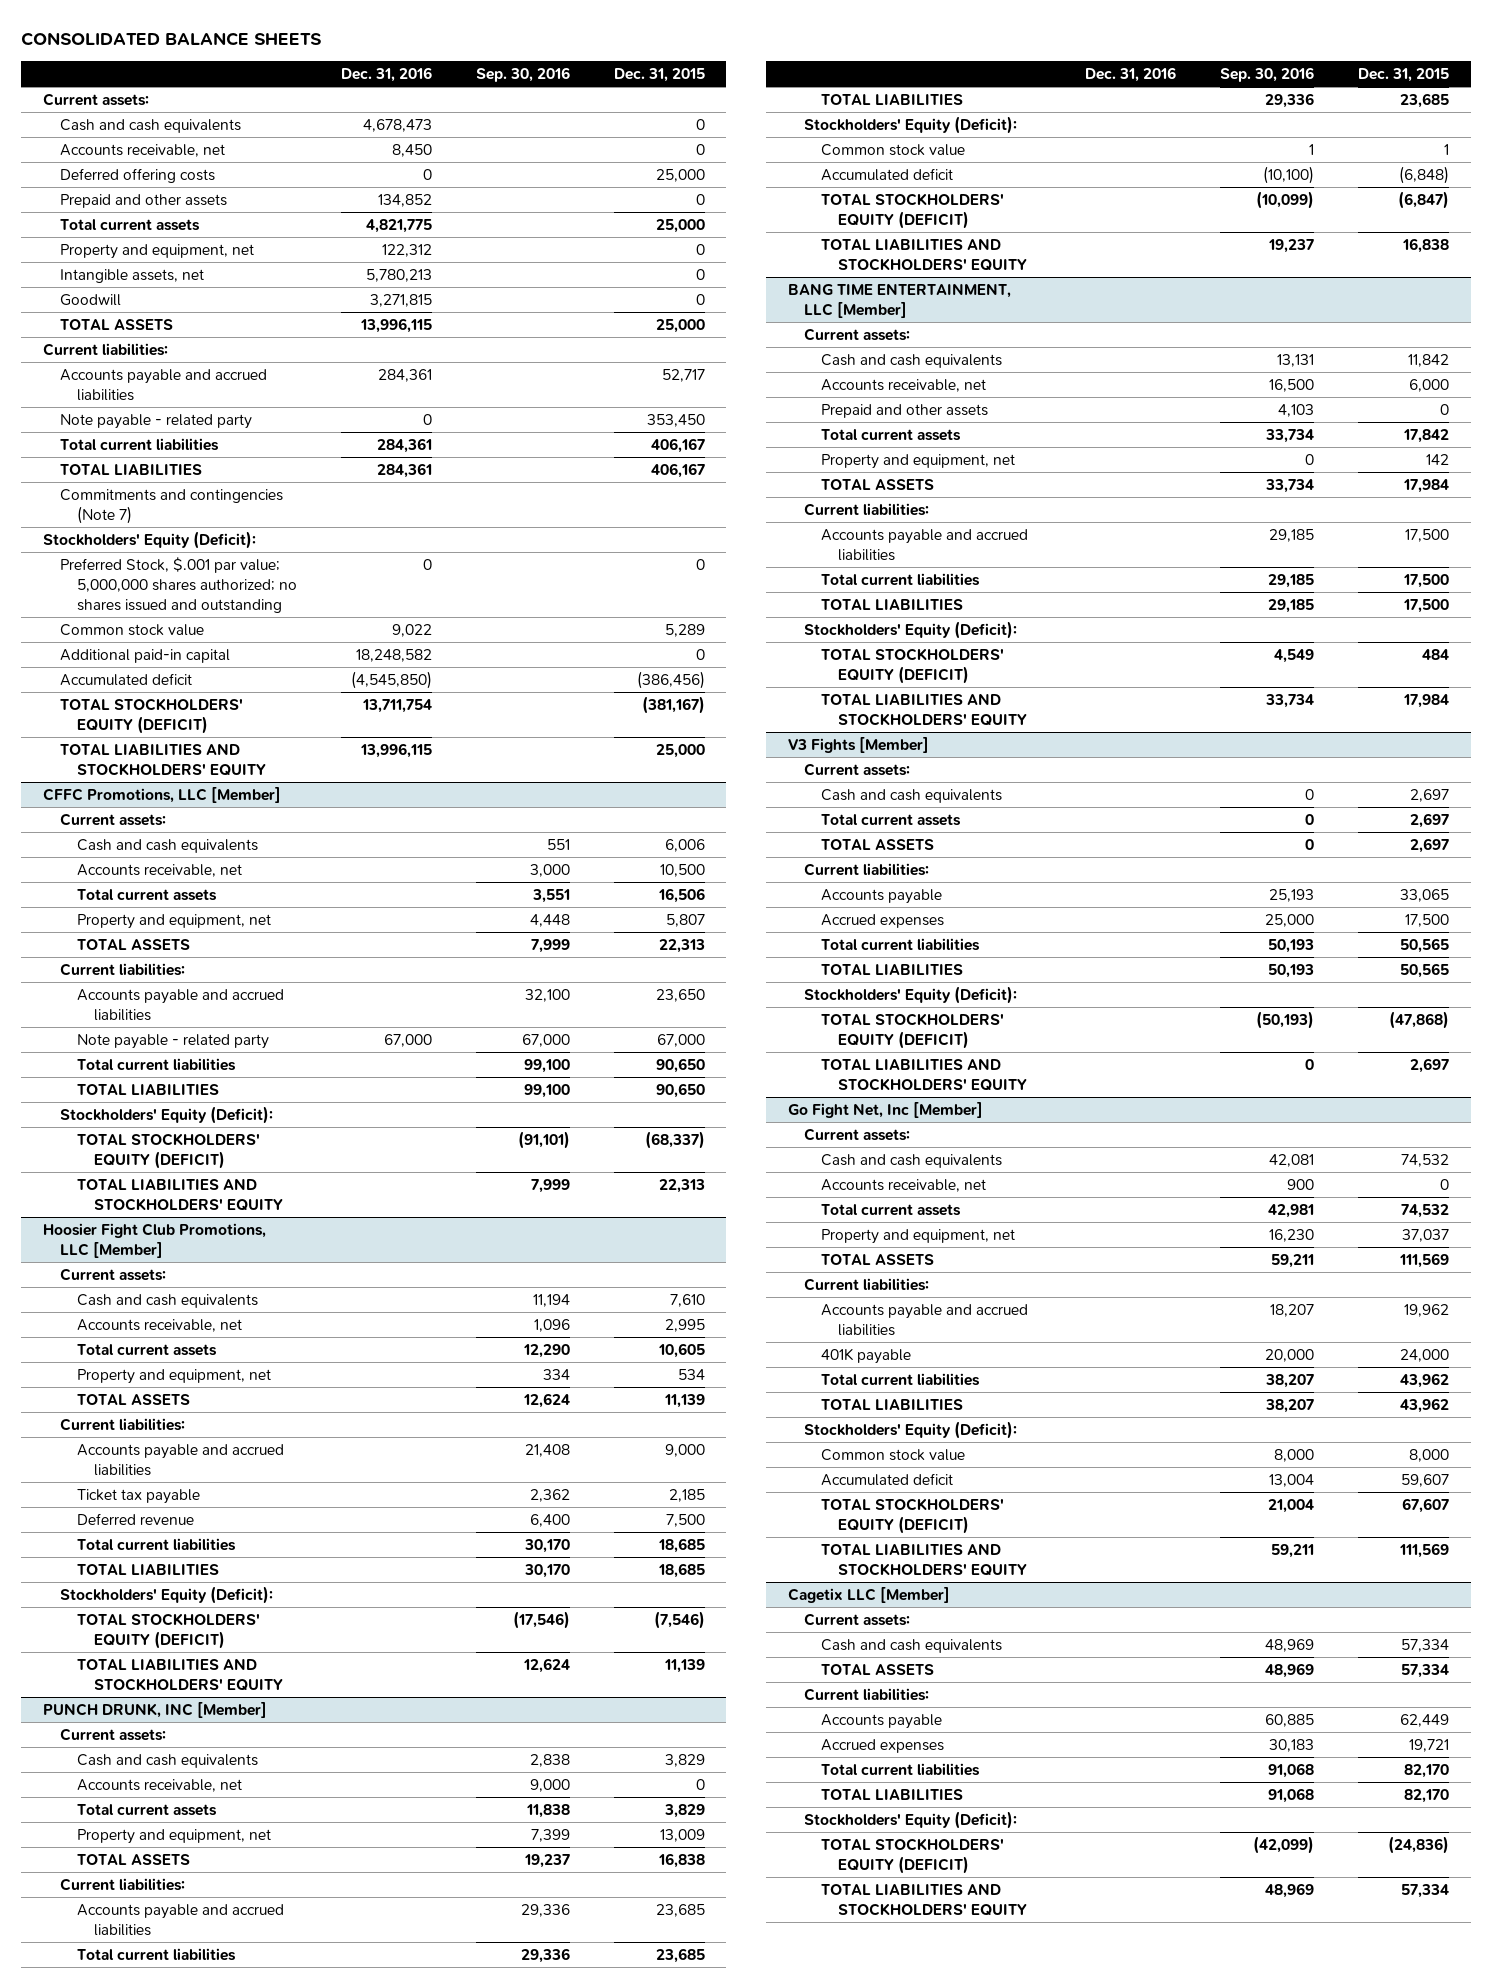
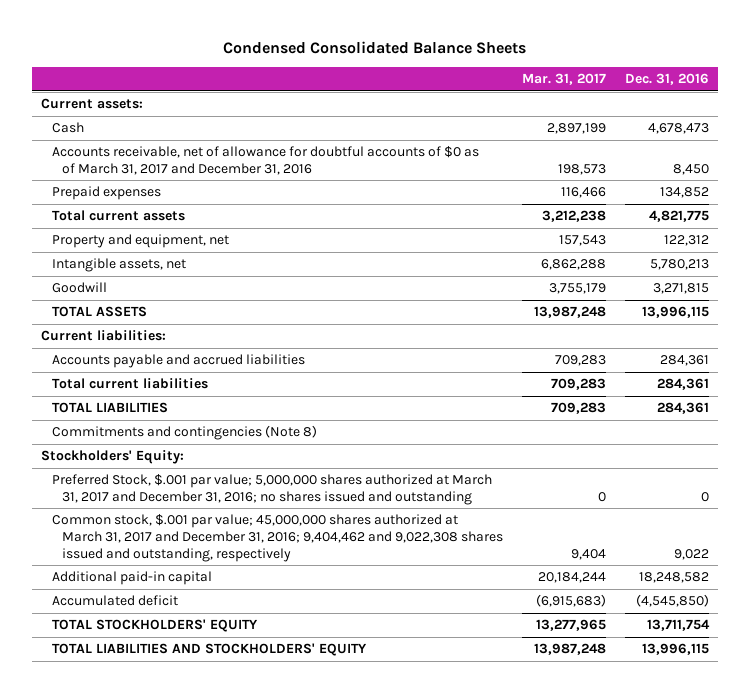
[21,32,323,47] CONSOLIDATED BALANCE SHEETS -> [222,41,526,55] Condensed Consolidated Balance Sheets
[475,67,570,83] Sep. 30, 2016 -> none
[613,68,705,83] Dec. 31, 2015 -> none
none -> [521,73,606,86] Mar. 31, 2017
[59,168,215,184] Deferred offering costs -> none
[59,119,241,134] Cash and cash equivalents -> [51,122,84,134] Cash
[59,144,225,158] Accounts receivable, net -> [51,146,479,175] Accounts receivable, net of allowance for doubtful accounts of $0 as of March 31, 2017 and December 31, 2016
[59,194,227,209] Prepaid and other assets -> [51,186,161,201] Prepaid expenses
[59,414,252,430] Note payable - related party -> none
[59,489,283,525] Commitments and contingencies (Note 7) -> [51,425,317,441] Commitments and contingencies (Note 8)
[43,531,257,550] Stockholders' Equity (Deficit): -> [41,450,185,465] Stockholders' Equity:
[59,557,297,614] Preferred Stock, $.001 par value; 5,000,000 shares authorized; no shares issued and outstanding -> [51,474,492,505] Preferred Stock, $.001 par value; 5,000,000 shares authorized at March 31, 2017 and December 31, 2016; no shares issued and outstanding
[59,624,204,637] Common stock value -> [51,514,504,562] Common stock, $.001 par value; 45,000,000 shares authorized at March 31, 2017 and December 31, 2016; 9,404,462 and 9,022,308 shares issued and outstanding, respectively
[59,698,243,735] TOTAL STOCKHOLDERS' EQUITY (DEFICIT) -> [51,619,258,633] TOTAL STOCKHOLDERS' EQUITY
[43,787,282,804] CFFC Promotions, LLC [Member] -> none
[59,813,166,827] Current assets: -> none
[76,839,258,854] Cash and cash equivalents -> none
[76,864,242,878] Accounts receivable, net -> none
[76,889,217,902] Total current assets -> none
[76,914,271,930] Property and equipment, net -> none
[76,939,190,951] TOTAL ASSETS -> none
[59,963,185,977] Current liabilities: -> none
[76,989,284,1022] Accounts payable and accrued liabilities -> none
[76,1034,269,1050] Note payable - related party -> none
[76,1058,236,1072] Total current liabilities -> none
[76,1084,219,1096] TOTAL LIABILITIES -> none
[59,1106,273,1125] Stockholders' Equity (Deficit): -> none
[76,1133,260,1170] TOTAL STOCKHOLDERS' EQUITY (DEFICIT) -> none
[76,1179,283,1212] TOTAL LIABILITIES AND STOCKHOLDERS' EQUITY -> none
[43,1223,267,1259] Hoosier Fight Club Promotions, LLC [Member] -> none
[59,1268,166,1282] Current assets: -> none
[76,1294,258,1309] Cash and cash equivalents -> none
[76,1319,242,1333] Accounts receivable, net -> none
[76,1344,217,1357] Total current assets -> none
[76,1369,271,1385] Property and equipment, net -> none
[76,1394,190,1406] TOTAL ASSETS -> none
[59,1418,185,1432] Current liabilities: -> none
[76,1444,284,1477] Accounts payable and accrued liabilities -> none
[76,1489,200,1505] Ticket tax payable -> none
[76,1513,194,1526] Deferred revenue -> none
[76,1538,236,1552] Total current liabilities -> none
[76,1564,219,1576] TOTAL LIABILITIES -> none
[59,1586,273,1605] Stockholders' Equity (Deficit): -> none
[76,1613,260,1650] TOTAL STOCKHOLDERS' EQUITY (DEFICIT) -> none
[76,1659,283,1692] TOTAL LIABILITIES AND STOCKHOLDERS' EQUITY -> none
[43,1702,268,1719] PUNCH DRUNK, INC [Member] -> none
[59,1728,166,1742] Current assets: -> none
[76,1754,258,1769] Cash and cash equivalents -> none
[76,1779,242,1793] Accounts receivable, net -> none
[76,1804,217,1817] Total current assets -> none
[76,1829,271,1845] Property and equipment, net -> none
[76,1854,190,1866] TOTAL ASSETS -> none
[59,1878,185,1892] Current liabilities: -> none
[76,1904,284,1937] Accounts payable and accrued liabilities -> none
[76,1948,236,1962] Total current liabilities -> none
[821,94,964,106] TOTAL LIABILITIES -> none
[804,116,1018,135] Stockholders' Equity (Deficit): -> none
[821,144,966,157] Common stock value -> none
[821,168,954,182] Accumulated deficit -> none
[821,193,1005,230] TOTAL STOCKHOLDERS' EQUITY (DEFICIT) -> none
[821,239,1028,272] TOTAL LIABILITIES AND STOCKHOLDERS' EQUITY -> none
[787,284,1011,319] BANG TIME ENTERTAINMENT, LLC [Member] -> none
[804,328,911,342] Current assets: -> none
[821,354,1003,369] Cash and cash equivalents -> none
[821,379,987,393] Accounts receivable, net -> none
[821,404,989,419] Prepaid and other assets -> none
[821,429,962,442] Total current assets -> none
[821,454,1016,470] Property and equipment, net -> none
[821,479,935,491] TOTAL ASSETS -> none
[804,503,930,517] Current liabilities: -> none
[821,529,1029,562] Accounts payable and accrued liabilities -> none
[821,573,981,587] Total current liabilities -> none
[821,599,964,611] TOTAL LIABILITIES -> none
[804,621,1018,640] Stockholders' Equity (Deficit): -> none
[821,648,1005,685] TOTAL STOCKHOLDERS' EQUITY (DEFICIT) -> none
[821,694,1028,727] TOTAL LIABILITIES AND STOCKHOLDERS' EQUITY -> none
[787,737,929,754] V3 Fights [Member] -> none
[804,763,911,777] Current assets: -> none
[821,789,1003,804] Cash and cash equivalents -> none
[821,814,962,827] Total current assets -> none
[821,839,935,851] TOTAL ASSETS -> none
[804,863,930,877] Current liabilities: -> none
[821,889,943,905] Accounts payable -> none
[821,914,945,929] Accrued expenses -> none
[821,938,981,952] Total current liabilities -> none
[821,964,964,976] TOTAL LIABILITIES -> none
[804,986,1018,1005] Stockholders' Equity (Deficit): -> none
[821,1013,1005,1050] TOTAL STOCKHOLDERS' EQUITY (DEFICIT) -> none
[821,1059,1028,1092] TOTAL LIABILITIES AND STOCKHOLDERS' EQUITY -> none
[787,1102,983,1119] Go Fight Net, Inc [Member] -> none
[804,1128,911,1142] Current assets: -> none
[821,1154,1003,1169] Cash and cash equivalents -> none
[821,1179,987,1193] Accounts receivable, net -> none
[821,1204,962,1217] Total current assets -> none
[821,1229,1016,1245] Property and equipment, net -> none
[821,1254,935,1266] TOTAL ASSETS -> none
[804,1278,930,1292] Current liabilities: -> none
[821,1304,1029,1337] Accounts payable and accrued liabilities -> none
[821,1348,912,1365] 401K payable -> none
[821,1373,981,1387] Total current liabilities -> none
[821,1399,964,1411] TOTAL LIABILITIES -> none
[804,1421,1018,1440] Stockholders' Equity (Deficit): -> none
[821,1449,966,1462] Common stock value -> none
[821,1473,954,1487] Accumulated deficit -> none
[821,1498,1005,1535] TOTAL STOCKHOLDERS' EQUITY (DEFICIT) -> none
[821,1544,1028,1577] TOTAL LIABILITIES AND STOCKHOLDERS' EQUITY -> none
[787,1587,950,1604] Cagetix LLC [Member] -> none
[804,1613,911,1627] Current assets: -> none
[821,1639,1003,1654] Cash and cash equivalents -> none
[821,1664,935,1676] TOTAL ASSETS -> none
[804,1688,930,1702] Current liabilities: -> none
[821,1714,943,1730] Accounts payable -> none
[821,1739,945,1754] Accrued expenses -> none
[821,1763,981,1777] Total current liabilities -> none
[821,1789,964,1801] TOTAL LIABILITIES -> none
[804,1811,1018,1830] Stockholders' Equity (Deficit): -> none
[821,1838,1005,1875] TOTAL STOCKHOLDERS' EQUITY (DEFICIT) -> none
[821,1884,1028,1917] TOTAL LIABILITIES AND STOCKHOLDERS' EQUITY -> none

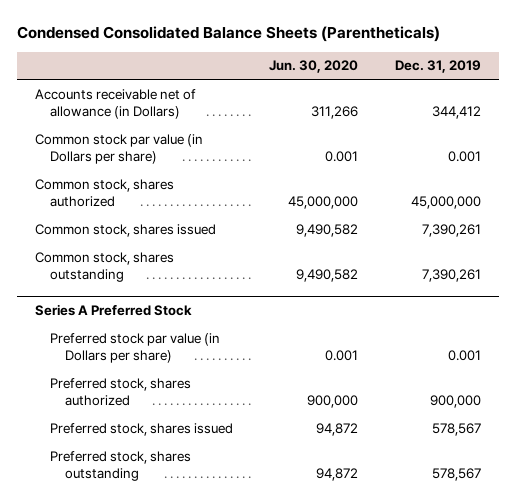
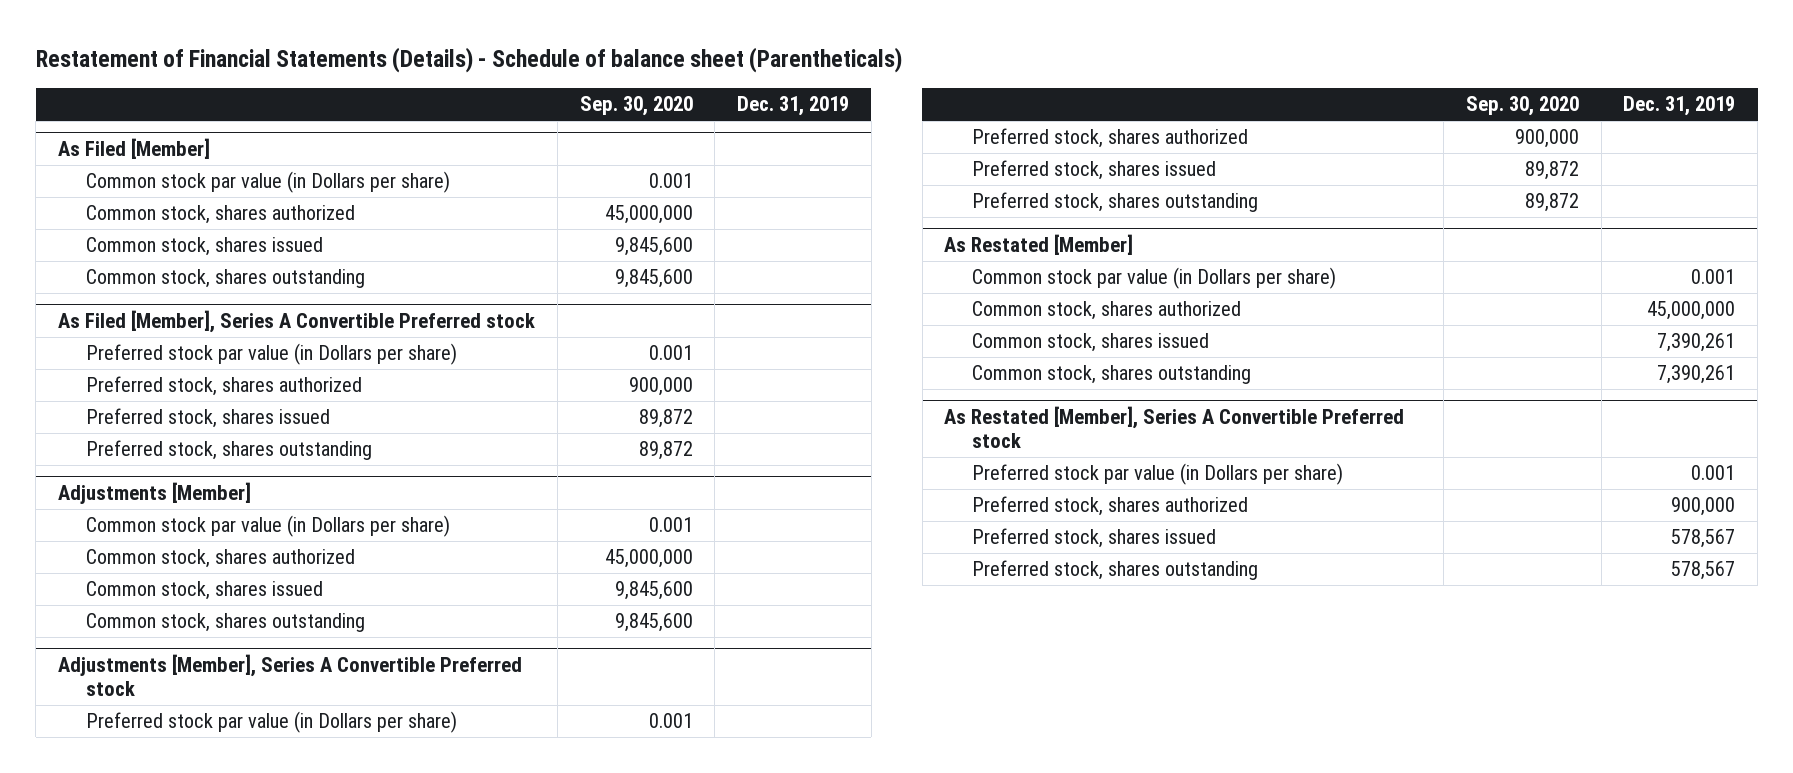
[16,26,440,43] Condensed Consolidated Balance Sheets (Parentheticals) -> [35,47,902,74] Restatement of Financial Statements (Details) - Schedule of balance sheet (Parentheticals)
[269,60,359,74] Jun. 30, 2020 -> none
none -> [579,96,693,117] Sep. 30, 2020
[35,88,197,119] Accounts receivable net of allowance (in Dollars) -> none
none -> [58,138,211,160] As Filed [Member]
none -> [86,171,451,194] Common stock par value (in Dollars per share)
none -> [86,205,356,225] Common stock, shares authorized
none -> [86,237,324,257] Common stock, shares issued
none -> [86,269,366,289] Common stock, shares outstanding
none -> [58,310,536,334] As Filed [Member], Series A Convertible Preferred stock
none -> [86,343,458,366] Preferred stock par value (in Dollars per share)
none -> [86,376,363,397] Preferred stock, shares authorized
none -> [86,408,331,429] Preferred stock, shares issued
none -> [86,440,373,461] Preferred stock, shares outstanding
none -> [58,482,252,505] Adjustments [Member]
none -> [86,515,451,538] Common stock par value (in Dollars per share)
none -> [86,549,356,569] Common stock, shares authorized
none -> [86,581,324,601] Common stock, shares issued
none -> [86,613,366,633] Common stock, shares outstanding
none -> [58,654,523,696] Adjustments [Member], Series A Convertible Preferred stock
none -> [86,711,458,734] Preferred stock par value (in Dollars per share)
none -> [972,128,1249,149] Preferred stock, shares authorized
none -> [972,160,1217,181] Preferred stock, shares issued
none -> [972,192,1259,213] Preferred stock, shares outstanding
none -> [944,234,1134,256] As Restated [Member]
[35,304,193,317] Series A Preferred Stock -> [944,406,1405,448] As Restated [Member], Series A Convertible Preferred stock

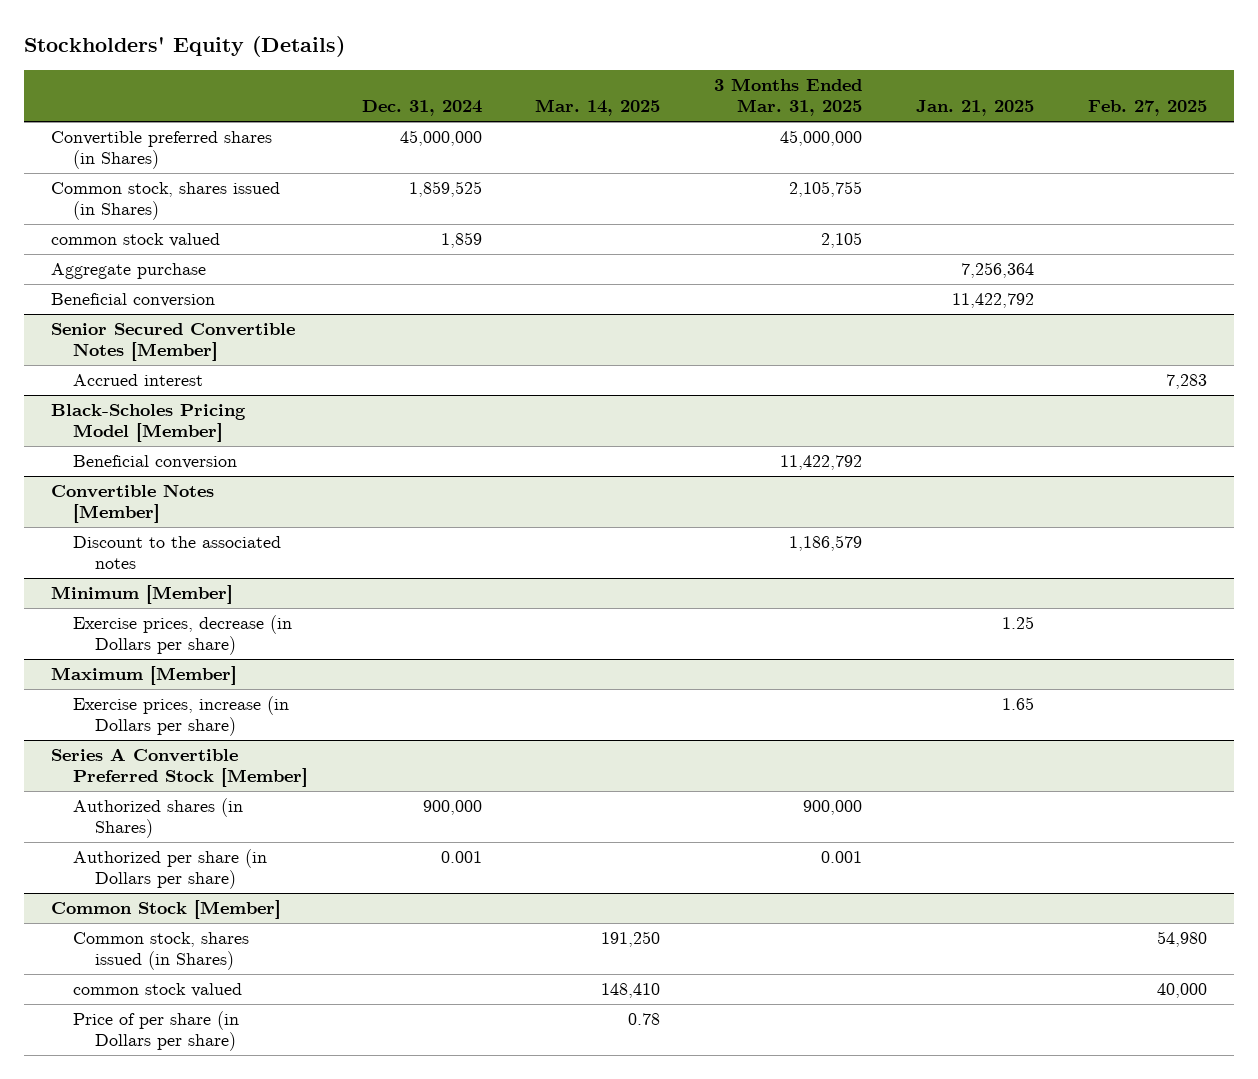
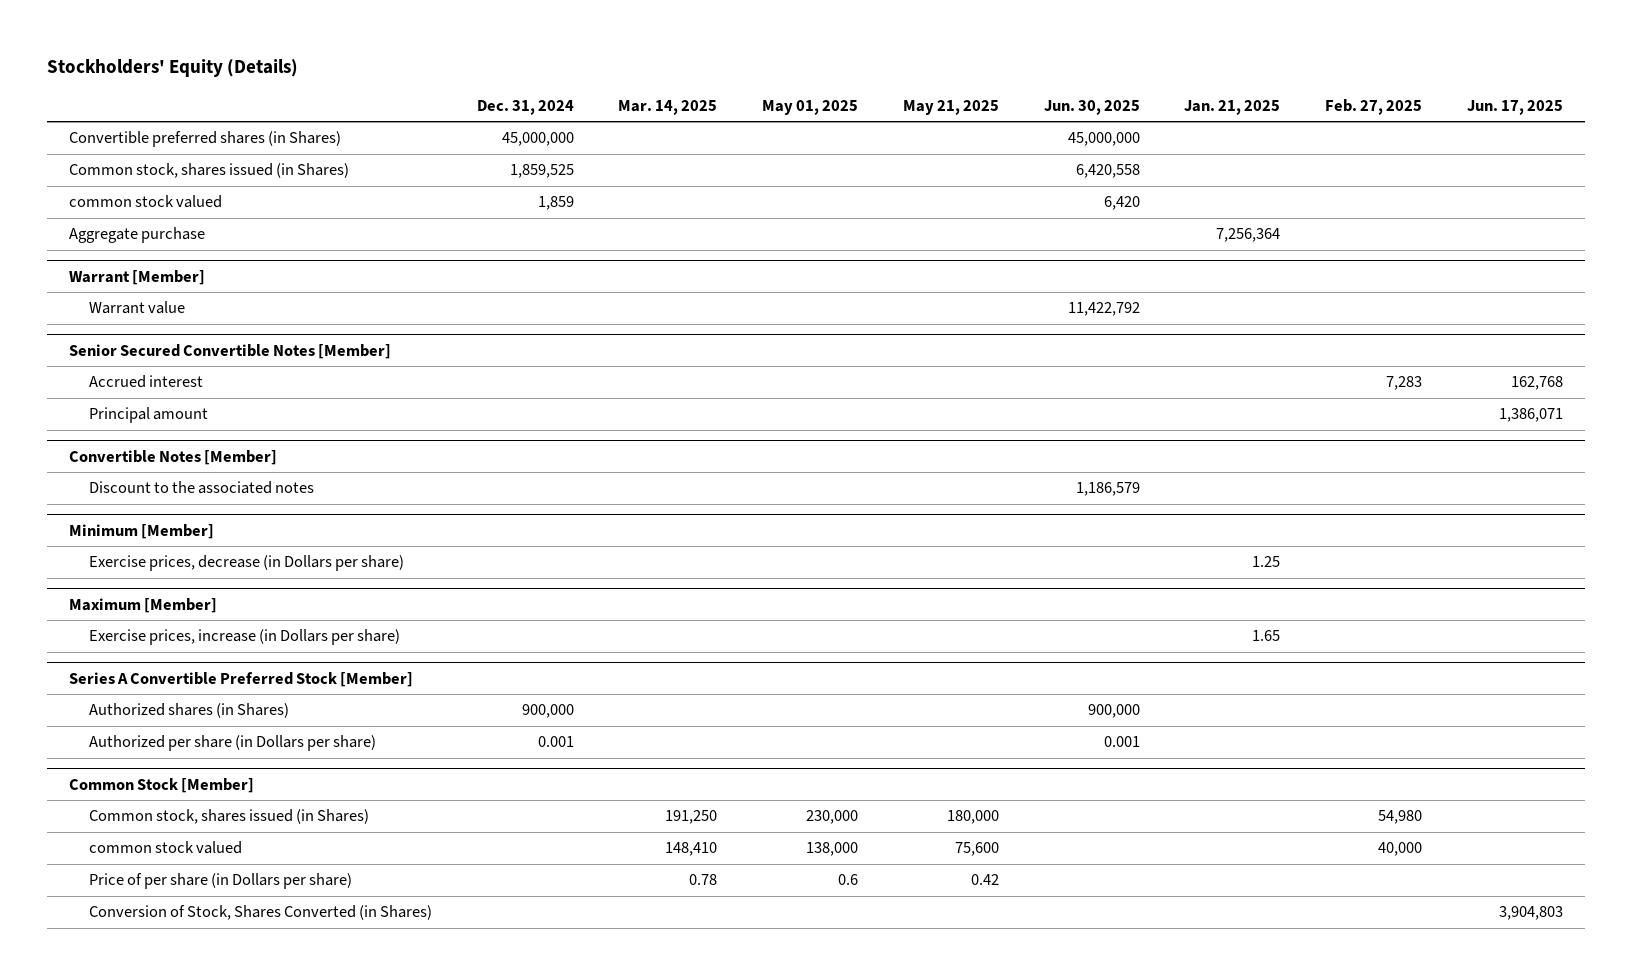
[714,78,863,117] 3 Months Ended Mar. 31, 2025 -> none
none -> [762,99,859,115] May 01, 2025
none -> [902,99,999,115] May 21, 2025
none -> [1043,99,1140,115] Jun. 30, 2025
none -> [1467,99,1564,115] Jun. 17, 2025
[50,293,215,308] Beneficial conversion -> none
none -> [69,269,206,285] Warrant [Member]
none -> [88,301,185,315] Warrant value
[50,404,246,443] Black-Scholes Pricing Model [Member] -> none
[72,455,237,470] Beneficial conversion -> none
none -> [88,407,208,424] Principal amount
none -> [88,905,432,921] Conversion of Stock, Shares Converted (in Shares)

